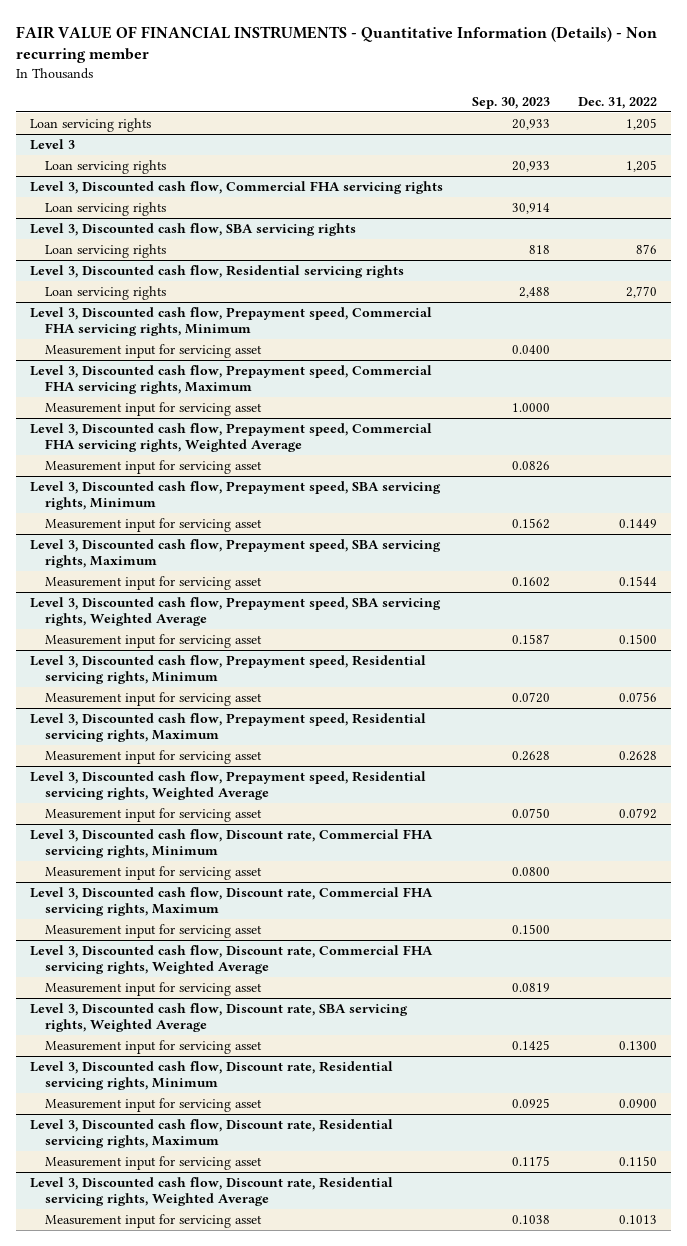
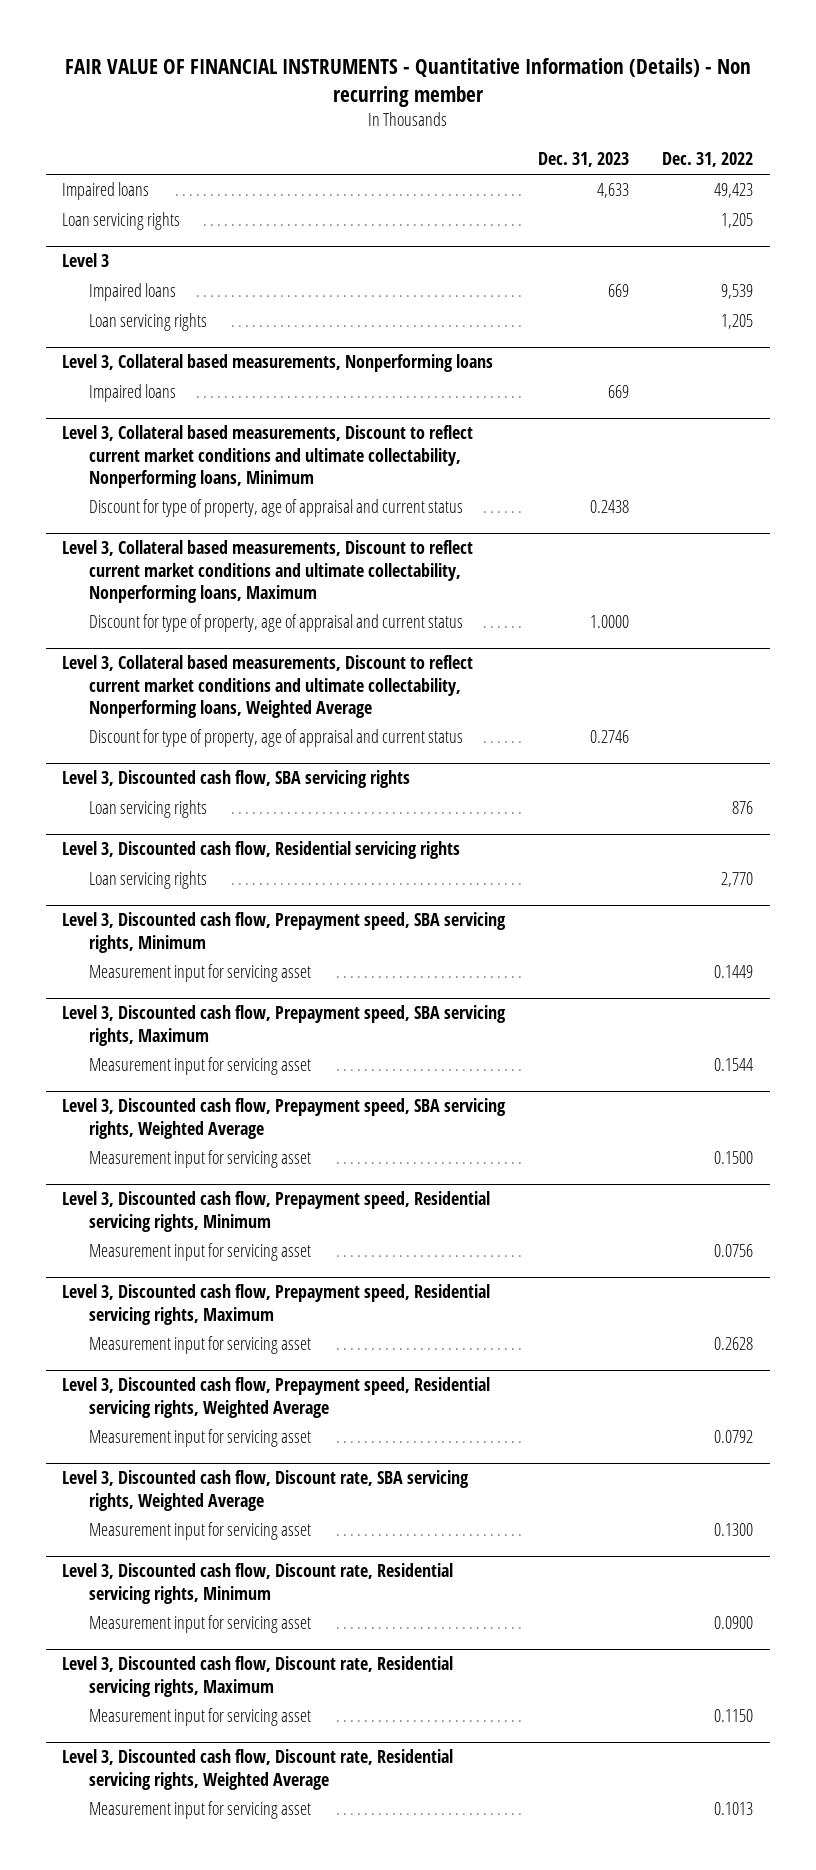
[471,97,550,110] Sep. 30, 2023 -> none
none -> [538,152,630,168] Dec. 31, 2023
none -> [62,182,150,201] Impaired loans
none -> [88,283,176,302] Impaired loans
[30,180,444,194] Level 3, Discounted cash flow, Commercial FHA servicing rights -> none
[45,201,167,216] Loan servicing rights -> none
none -> [62,354,494,373] Level 3, Collateral based measurements, Nonperforming loans
none -> [88,384,176,403] Impaired loans
none -> [62,425,474,488] Level 3, Collateral based measurements, Discount to reflect current market conditions and ultimate collectability, Nonperforming loans, Minimum
none -> [88,499,463,518] Discount for type of property, age of appraisal and current status
none -> [62,540,474,603] Level 3, Collateral based measurements, Discount to reflect current market conditions and ultimate collectability, Nonperforming loans, Maximum
none -> [88,614,463,633] Discount for type of property, age of appraisal and current status
none -> [62,655,474,718] Level 3, Collateral based measurements, Discount to reflect current market conditions and ultimate collectability, Nonperforming loans, Weighted Average
none -> [88,729,463,748] Discount for type of property, age of appraisal and current status
[30,306,433,336] Level 3, Discounted cash flow, Prepayment speed, Commercial FHA servicing rights, Minimum -> none
[45,343,263,358] Measurement input for servicing asset -> none
[30,364,433,394] Level 3, Discounted cash flow, Prepayment speed, Commercial FHA servicing rights, Maximum -> none
[45,401,263,416] Measurement input for servicing asset -> none
[30,422,433,452] Level 3, Discounted cash flow, Prepayment speed, Commercial FHA servicing rights, Weighted Average -> none
[45,459,263,474] Measurement input for servicing asset -> none
[30,828,434,858] Level 3, Discounted cash flow, Discount rate, Commercial FHA servicing rights, Minimum -> none
[45,865,263,880] Measurement input for servicing asset -> none
[30,886,434,916] Level 3, Discounted cash flow, Discount rate, Commercial FHA servicing rights, Maximum -> none
[45,923,263,938] Measurement input for servicing asset -> none
[30,944,434,974] Level 3, Discounted cash flow, Discount rate, Commercial FHA servicing rights, Weighted Average -> none
[45,981,263,996] Measurement input for servicing asset -> none

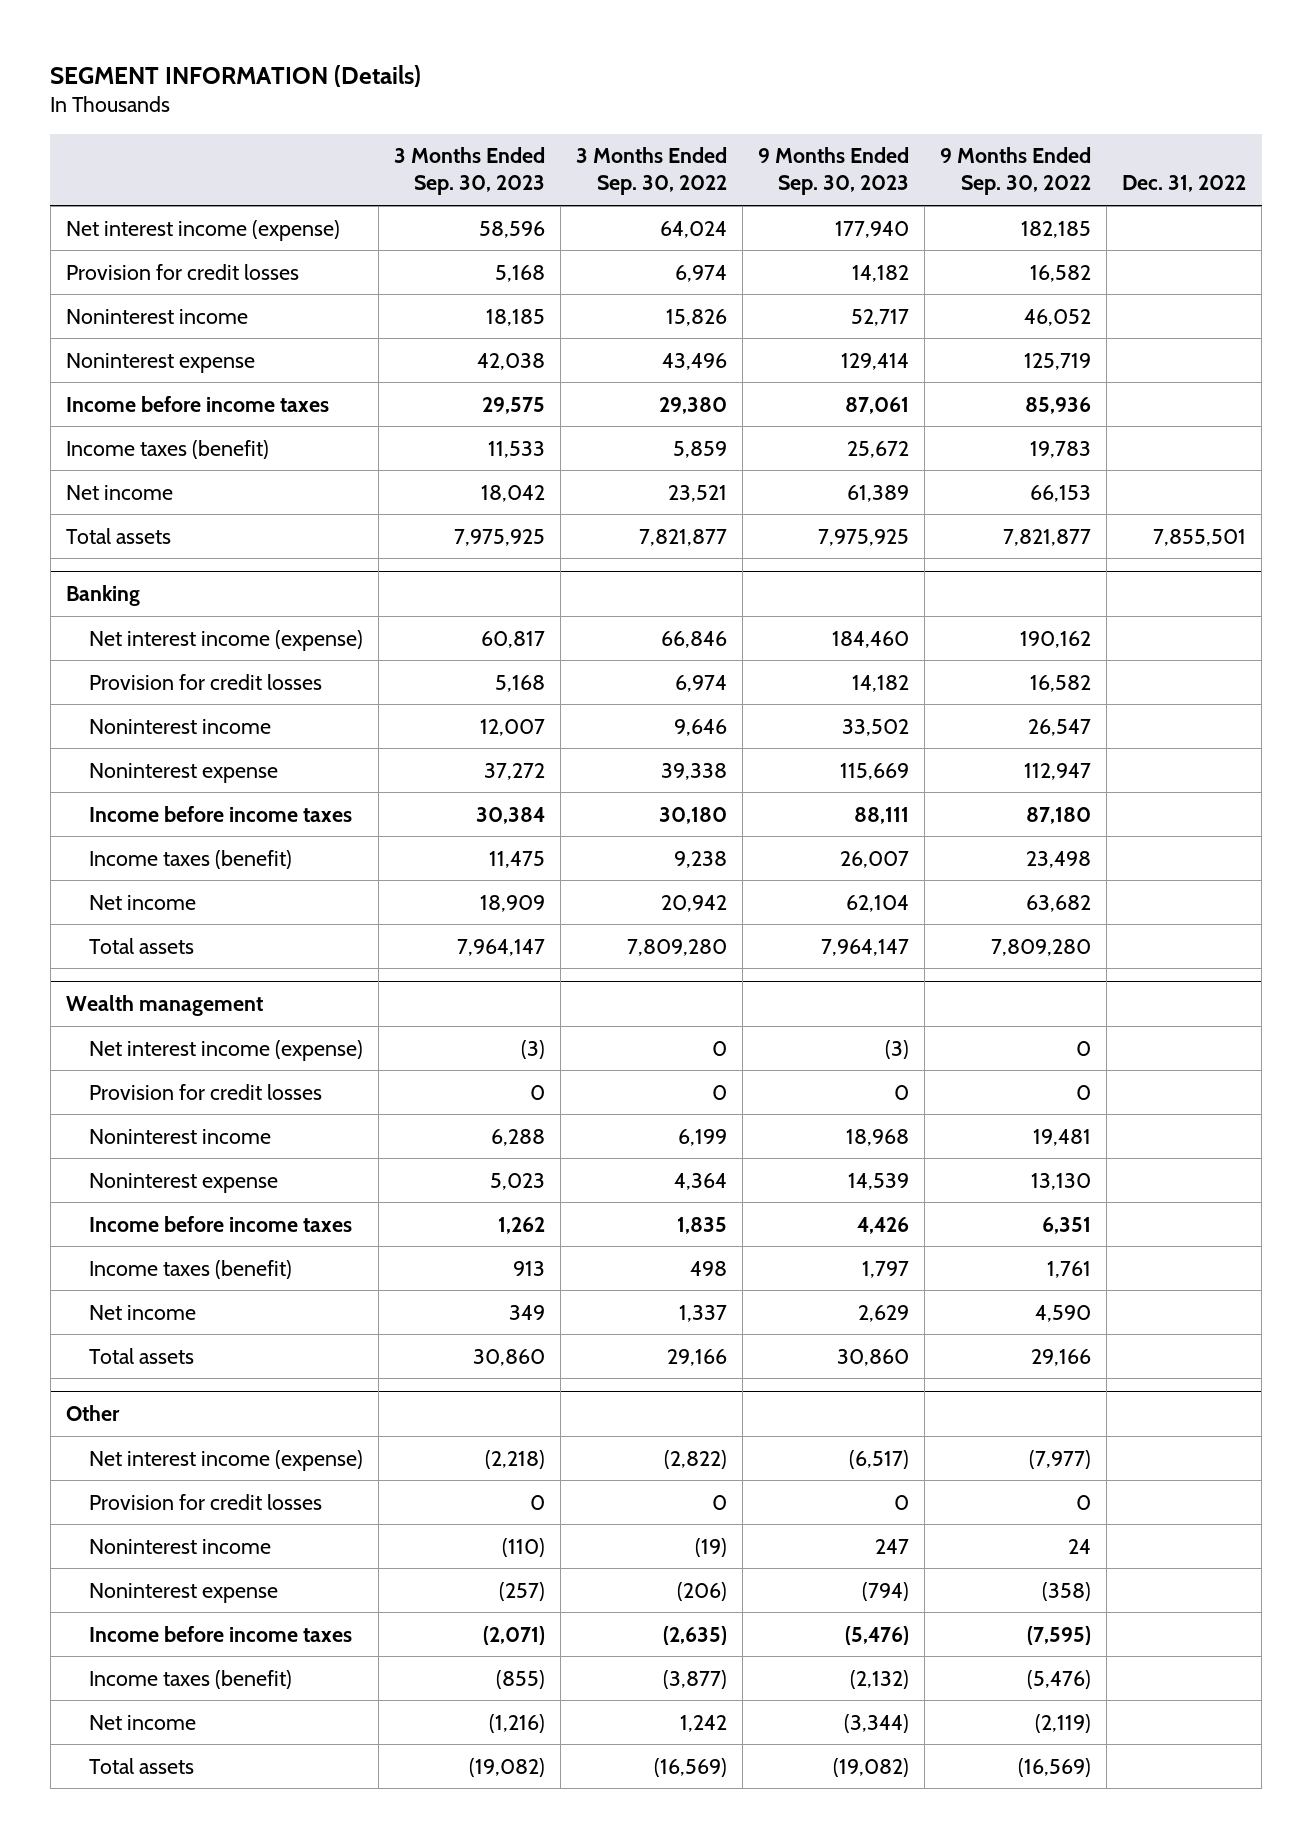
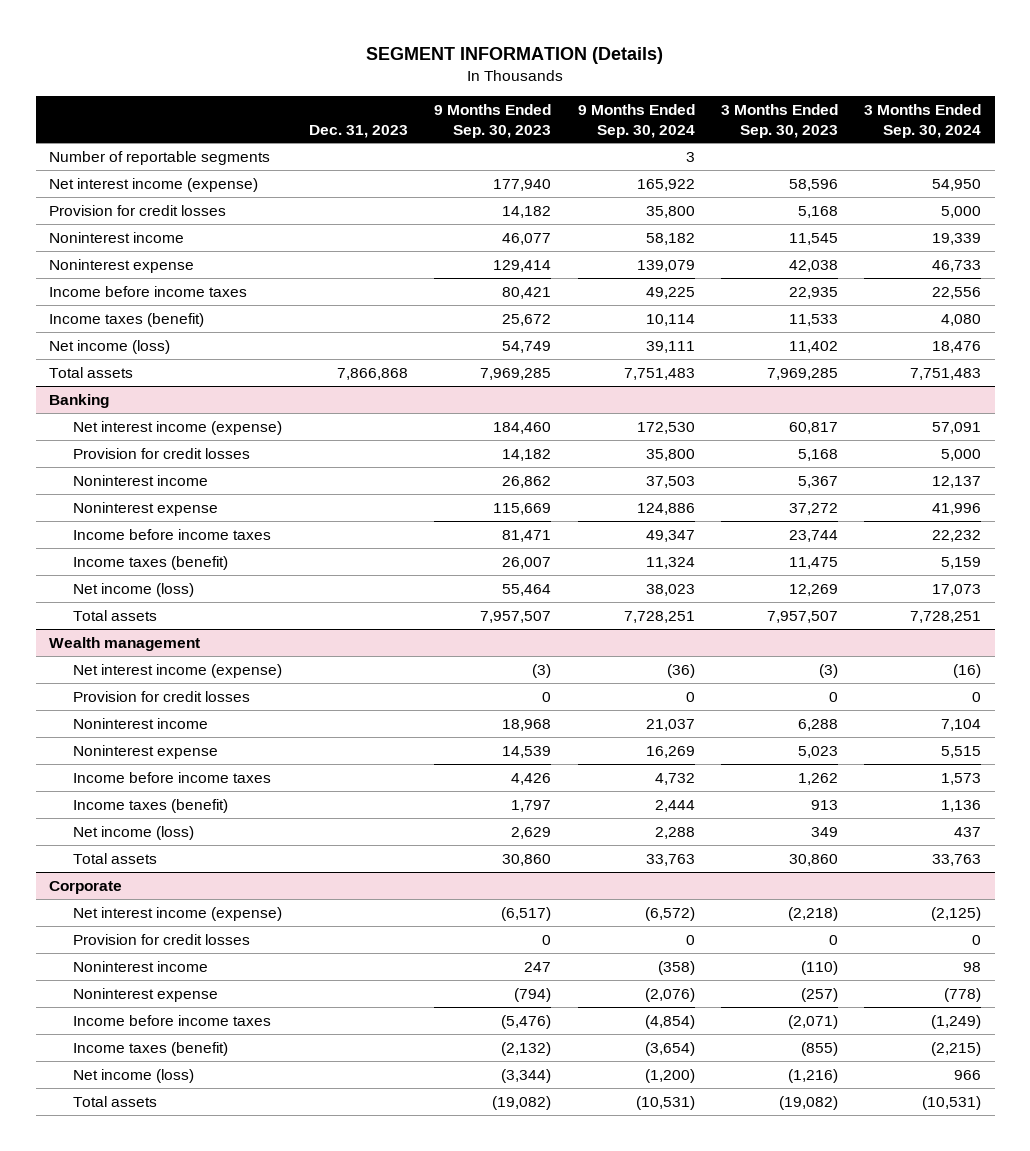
[575,147,727,196] 3 Months Ended Sep. 30, 2022 -> none
[939,147,1091,196] 9 Months Ended Sep. 30, 2022 -> none
[1122,175,1247,193] Dec. 31, 2022 -> none
none -> [308,124,408,138] Dec. 31, 2023
none -> [577,104,695,138] 9 Months Ended Sep. 30, 2024
none -> [864,104,982,138] 3 Months Ended Sep. 30, 2024
none -> [48,150,270,165] Number of reportable segments
[485,308,545,326] 18,185 -> [789,232,839,245] 11,545
[850,308,909,326] 52,717 -> [502,232,552,245] 46,077
[481,396,545,414] 29,575 -> [789,286,839,299] 22,935
[844,396,909,414] 87,061 -> [502,286,552,299] 80,421
[65,484,173,500] Net income -> [48,339,170,354] Net income (loss)
[480,484,545,502] 18,042 -> [789,340,839,353] 11,402
[846,484,909,502] 61,389 -> [502,340,552,353] 54,749
[453,528,545,546] 7,975,925 -> [767,367,839,380] 7,969,285
[817,528,909,546] 7,975,925 -> [480,367,552,380] 7,969,285
[479,718,545,736] 12,007 -> [798,475,839,488] 5,367
[841,718,909,736] 33,502 -> [502,475,552,488] 26,862
[475,806,545,824] 30,384 -> [789,529,839,542] 23,744
[853,806,909,824] 88,111 -> [502,529,552,542] 81,471
[88,894,196,910] Net income -> [73,582,195,597] Net income (loss)
[479,894,545,912] 18,909 -> [789,583,839,596] 12,269
[845,894,909,912] 62,104 -> [502,583,552,596] 55,464
[456,938,545,956] 7,964,147 -> [767,610,839,623] 7,957,507
[820,938,909,956] 7,964,147 -> [480,610,552,623] 7,957,507
[88,1304,196,1320] Net income -> [73,825,195,840] Net income (loss)
[65,1405,120,1422] Other -> none
none -> [48,880,122,894] Corporate
[88,1714,196,1730] Net income -> [73,1068,195,1083] Net income (loss)

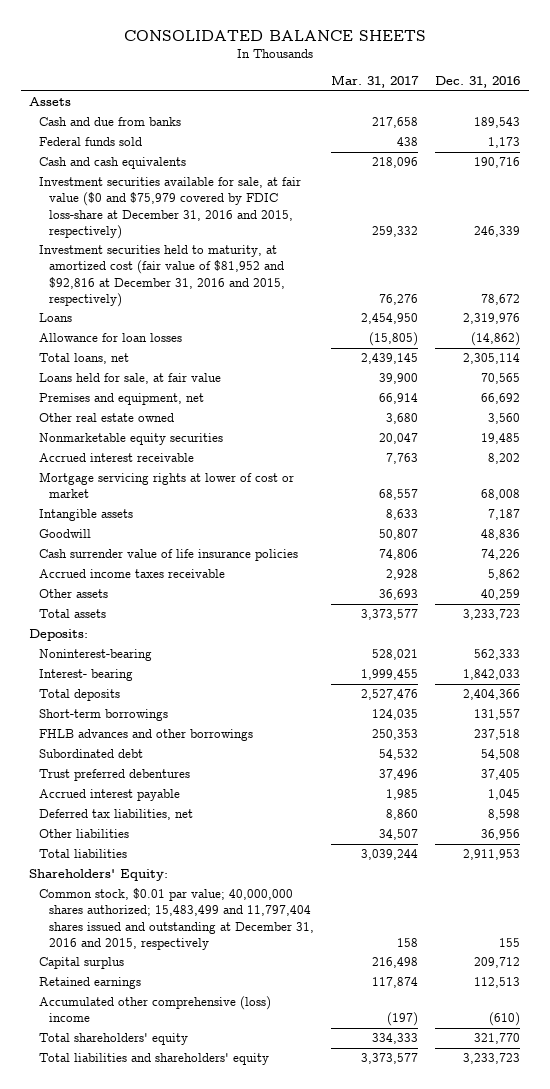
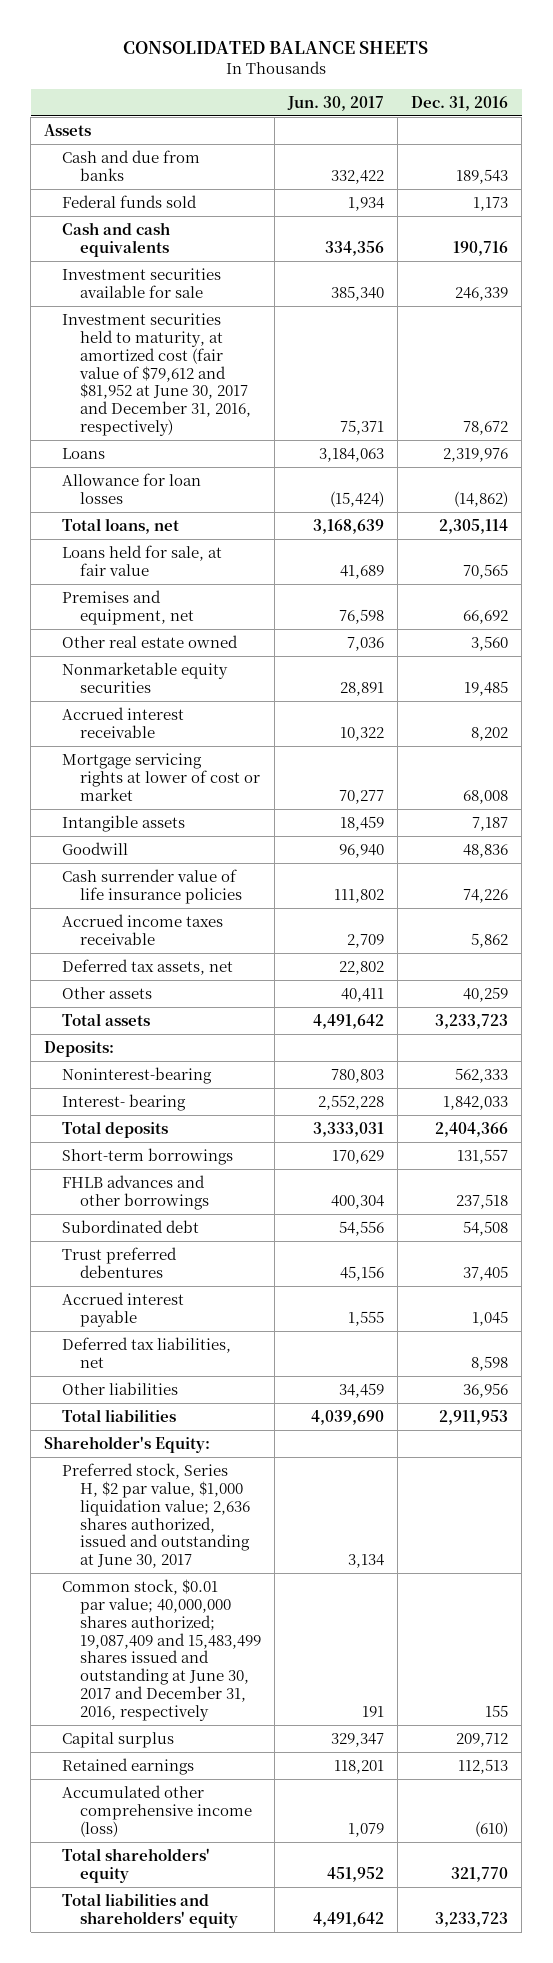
[330,75,419,89] Mar. 31, 2017 -> none
none -> [287,95,385,111] Jun. 30, 2017
[39,177,302,239] Investment securities available for sale, at fair value ($0 and $75,979 covered by FDIC loss-share at December 31, 2016 and 2015, respectively) -> [62,267,222,298] Investment securities available for sale
[39,245,285,307] Investment securities held to maturity, at amortized cost (fair value of $81,952 and $92,816 at December 31, 2016 and 2015, respectively) -> [62,312,252,437] Investment securities held to maturity, at amortized cost (fair value of $79,612 and $81,952 at June 30, 2017 and December 31, 2016, respectively)
none -> [62,958,234,975] Deferred tax assets, net
[29,869,169,882] Shareholders' Equity: -> [44,1435,211,1453] Shareholder's Equity:
none -> [62,1462,251,1569] Preferred stock, Series H, $2 par value, $1,000 liquidation value; 2,636 shares authorized, issued and outstanding at June 30, 2017
[39,888,314,950] Common stock, $0.01 par value; 40,000,000 shares authorized; 15,483,499 and 11,797,404 shares issued and outstanding at December 31, 2016 and 2015, respectively -> [62,1578,262,1722] Common stock, $0.01 par value; 40,000,000 shares authorized; 19,087,409 and 15,483,499 shares issued and outstanding at June 30, 2017 and December 31, 2016, respectively
[39,996,272,1023] Accumulated other comprehensive (loss) income -> [62,1784,253,1837] Accumulated other comprehensive income (loss)

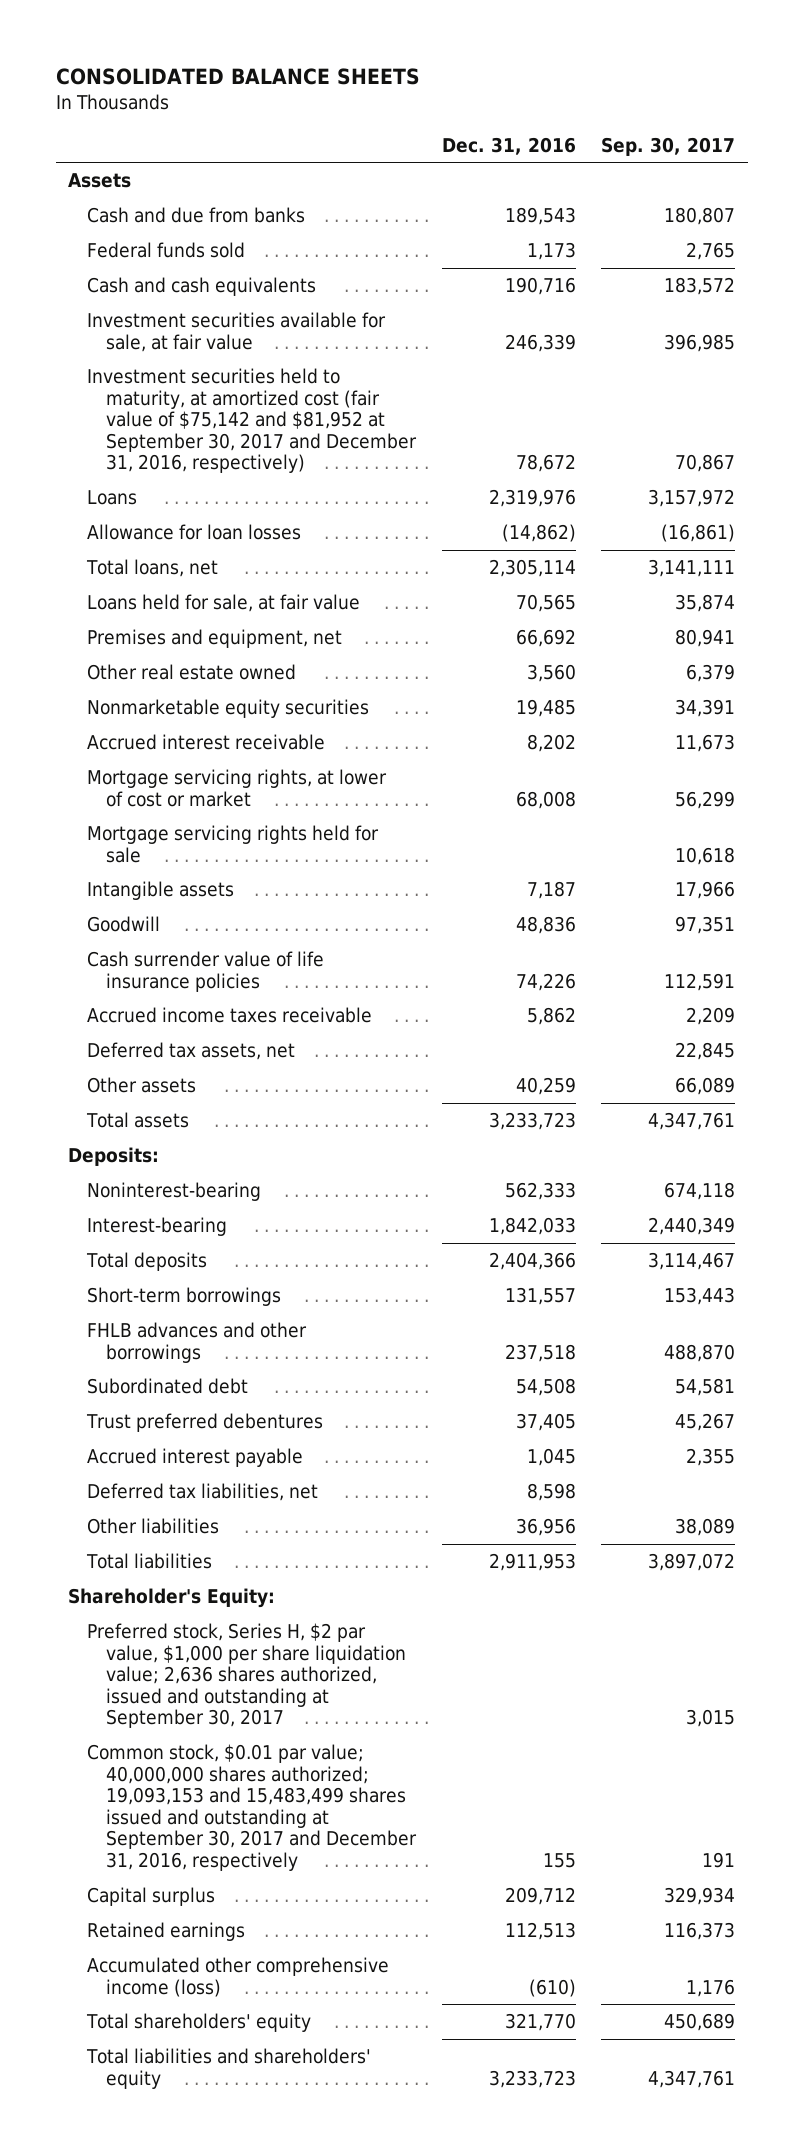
[287,95,385,111] Jun. 30, 2017 -> none
none -> [601,136,736,156] Sep. 30, 2017
[62,267,222,298] Investment securities available for sale -> [87,312,387,352] Investment securities available for sale, at fair value
[62,312,252,437] Investment securities held to maturity, at amortized cost (fair value of $79,612 and $81,952 at June 30, 2017 and December 31, 2016, respectively) -> [87,368,418,474] Investment securities held to maturity, at amortized cost (fair value of $75,142 and $81,952 at September 30, 2017 and December 31, 2016, respectively)
[62,752,261,801] Mortgage servicing rights at lower of cost or market -> [87,769,388,807] Mortgage servicing rights, at lower of cost or market
none -> [87,825,380,863] Mortgage servicing rights held for sale
[62,1093,187,1111] Interest- bearing -> [87,1217,228,1237] Interest-bearing
[62,1462,251,1569] Preferred stock, Series H, $2 par value, $1,000 liquidation value; 2,636 shares authorized, issued and outstanding at June 30, 2017 -> [87,1623,407,1729] Preferred stock, Series H, $2 par value, $1,000 per share liquidation value; 2,636 shares authorized, issued and outstanding at September 30, 2017
[62,1578,262,1722] Common stock, $0.01 par value; 40,000,000 shares authorized; 19,087,409 and 15,483,499 shares issued and outstanding at June 30, 2017 and December 31, 2016, respectively -> [87,1744,418,1872] Common stock, $0.01 par value; 40,000,000 shares authorized; 19,093,153 and 15,483,499 shares issued and outstanding at September 30, 2017 and December 31, 2016, respectively

